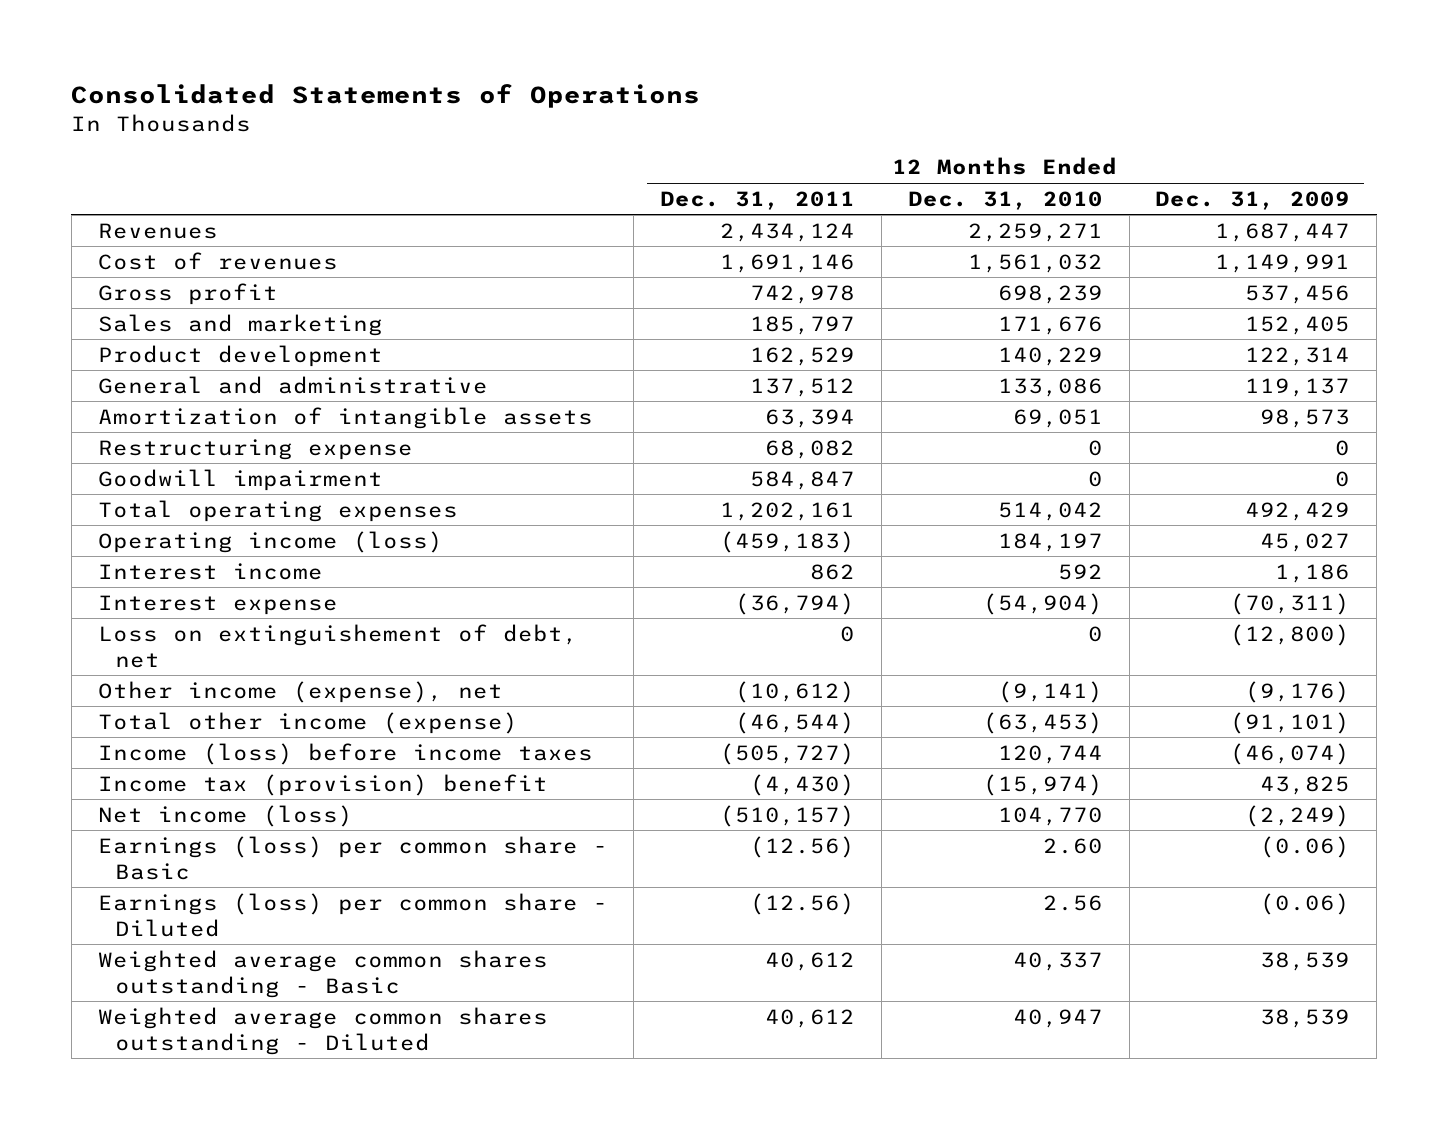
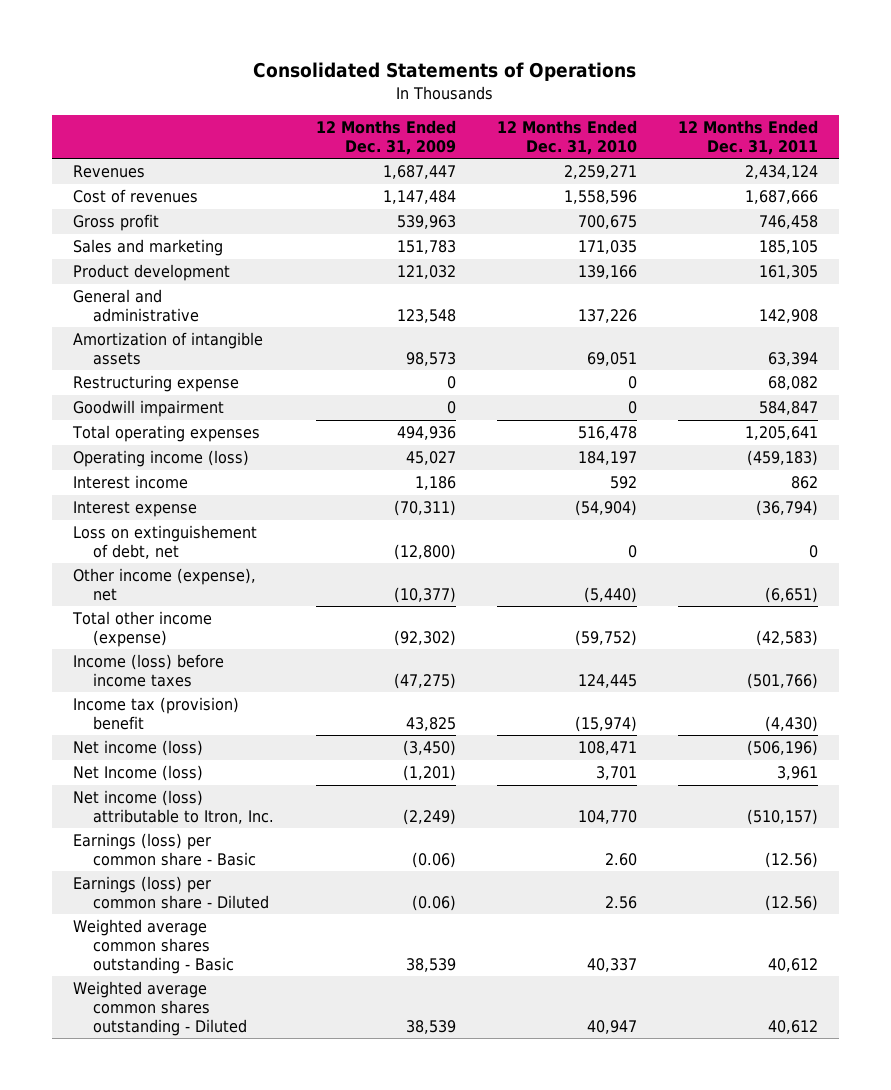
[720,253,856,273] 1,691,146 -> [745,190,819,205] 1,687,666
[967,253,1103,273] 1,561,032 -> [563,190,637,205] 1,558,596
[1215,253,1351,273] 1,149,991 -> [382,190,456,205] 1,147,484
[750,284,856,304] 742,978 -> [759,215,819,230] 746,458
[997,284,1103,304] 698,239 -> [577,215,637,230] 700,675
[1245,284,1351,304] 537,456 -> [396,215,456,230] 539,963
[750,315,856,335] 185,797 -> [759,240,819,255] 185,105
[997,315,1103,335] 171,676 -> [577,240,637,255] 171,035
[1245,315,1351,335] 152,405 -> [396,240,456,255] 151,783
[750,346,856,366] 162,529 -> [759,265,819,280] 161,305
[997,346,1103,366] 140,229 -> [577,265,637,280] 139,166
[1245,346,1351,366] 122,314 -> [396,265,456,280] 121,032
[750,377,856,397] 137,512 -> [759,308,819,323] 142,908
[997,377,1103,397] 133,086 -> [577,308,637,323] 137,226
[1245,377,1351,397] 119,137 -> [396,308,456,323] 123,548
[720,501,856,521] 1,202,161 -> [745,426,819,441] 1,205,641
[997,501,1103,521] 514,042 -> [577,426,637,441] 516,478
[1245,501,1351,521] 492,429 -> [396,426,456,441] 494,936
[735,680,856,703] (10,612) -> [765,586,819,603] (6,651)
[997,680,1103,703] (9,141) -> [583,586,637,603] (5,440)
[1245,680,1351,703] (9,176) -> [393,586,456,603] (10,377)
[735,711,856,734] (46,544) -> [756,629,819,646] (42,583)
[982,711,1103,734] (63,453) -> [574,629,637,646] (59,752)
[1230,711,1351,734] (91,101) -> [393,629,456,646] (92,302)
[720,742,856,765] (505,727) -> [747,672,819,689] (501,766)
[997,744,1103,764] 120,744 -> [577,673,637,688] 124,445
[1230,742,1351,765] (46,074) -> [393,672,456,689] (47,275)
[720,804,856,827] (510,157) -> [747,740,819,757] (506,196)
[997,806,1103,826] 104,770 -> [577,741,637,756] 108,471
[1245,804,1351,827] (2,249) -> [402,740,456,757] (3,450)
none -> [72,765,203,782] Net Income (loss)
none -> [72,790,275,824] Net income (loss) attributable to Itron, Inc.

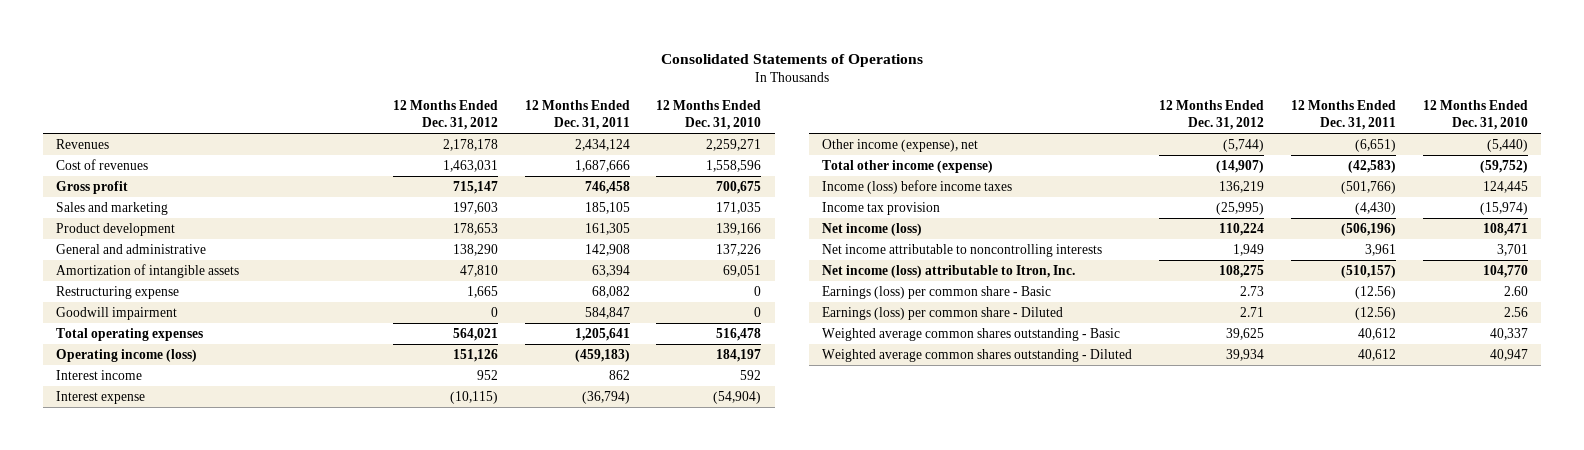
[315,119,456,155] 12 Months Ended Dec. 31, 2009 -> none
none -> [392,100,498,131] 12 Months Ended Dec. 31, 2012
[72,525,257,559] Loss on extinguishement of debt, net -> none
[72,697,239,730] Income tax (provision) benefit -> [822,202,941,216] Income tax provision
[72,765,203,782] Net Income (loss) -> [822,244,1103,258] Net income attributable to noncontrolling interests

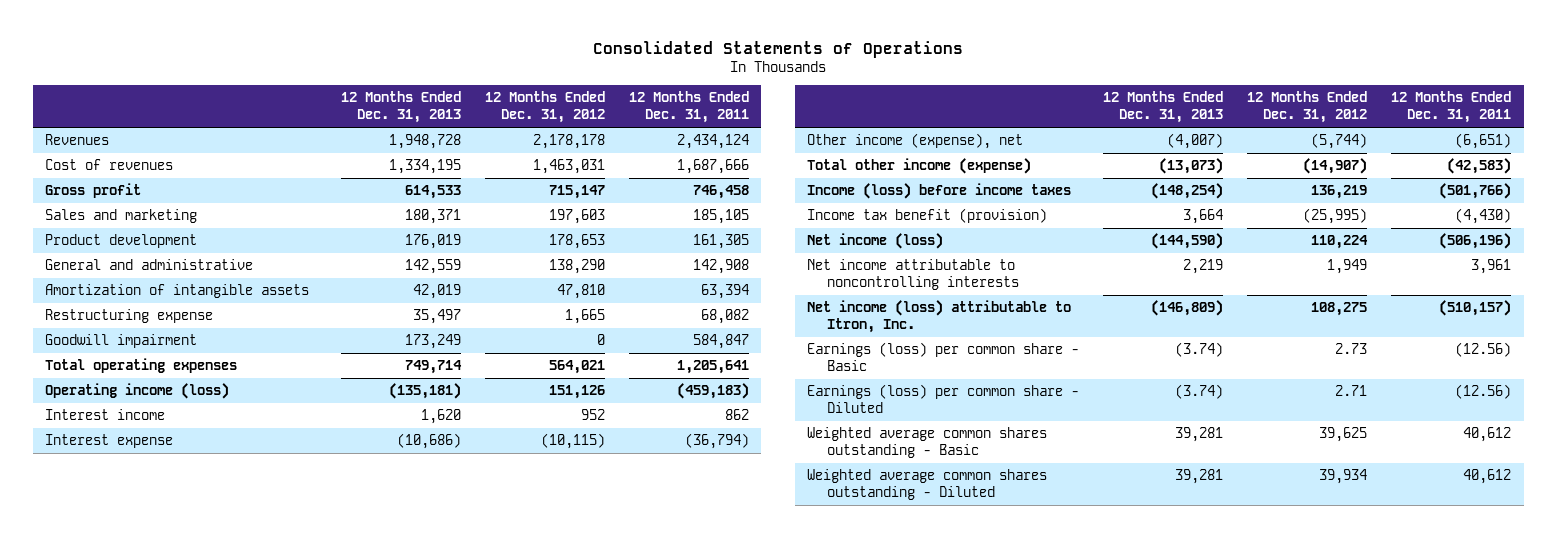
[656,100,762,131] 12 Months Ended Dec. 31, 2010 -> none
none -> [341,91,462,124] 12 Months Ended Dec. 31, 2013
[822,202,941,216] Income tax provision -> [807,208,1048,224] Income tax benefit (provision)

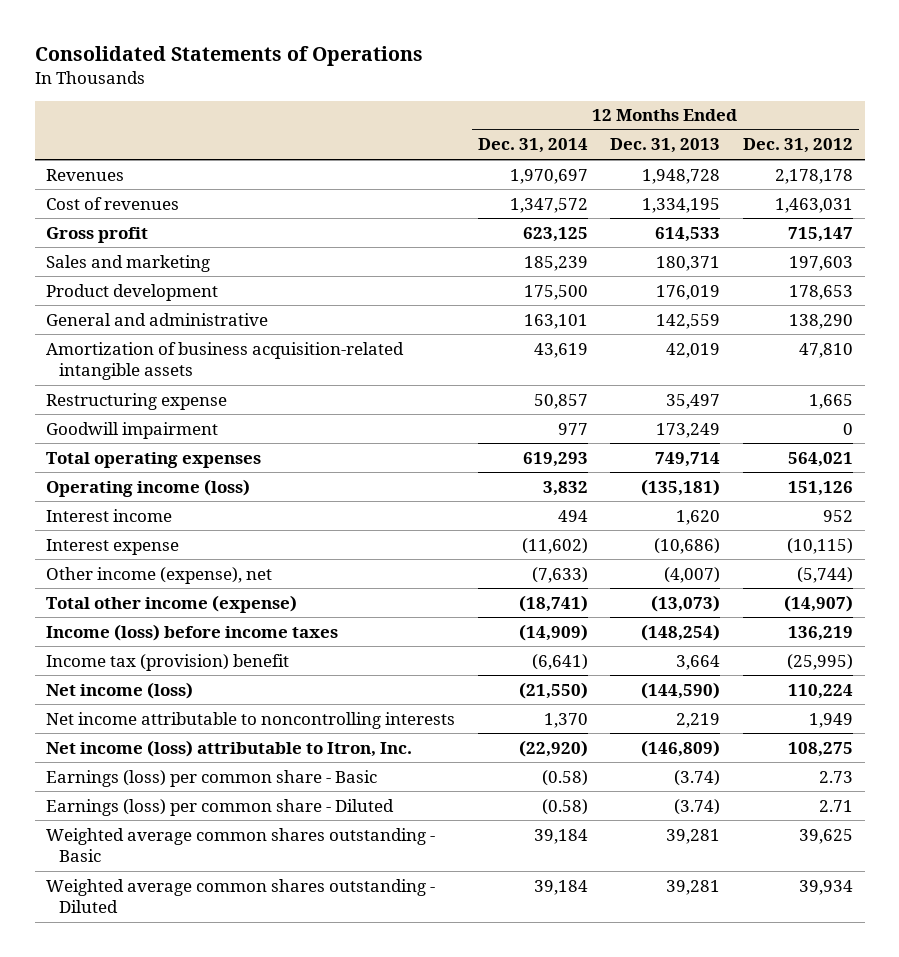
[629,91,750,124] 12 Months Ended Dec. 31, 2011 -> none
none -> [477,138,588,154] Dec. 31, 2014
[44,284,309,299] Amortization of intangible assets -> [46,341,405,380] Amortization of business acquisition-related intangible assets
[807,208,1048,224] Income tax benefit (provision) -> [46,653,290,671] Income tax (provision) benefit

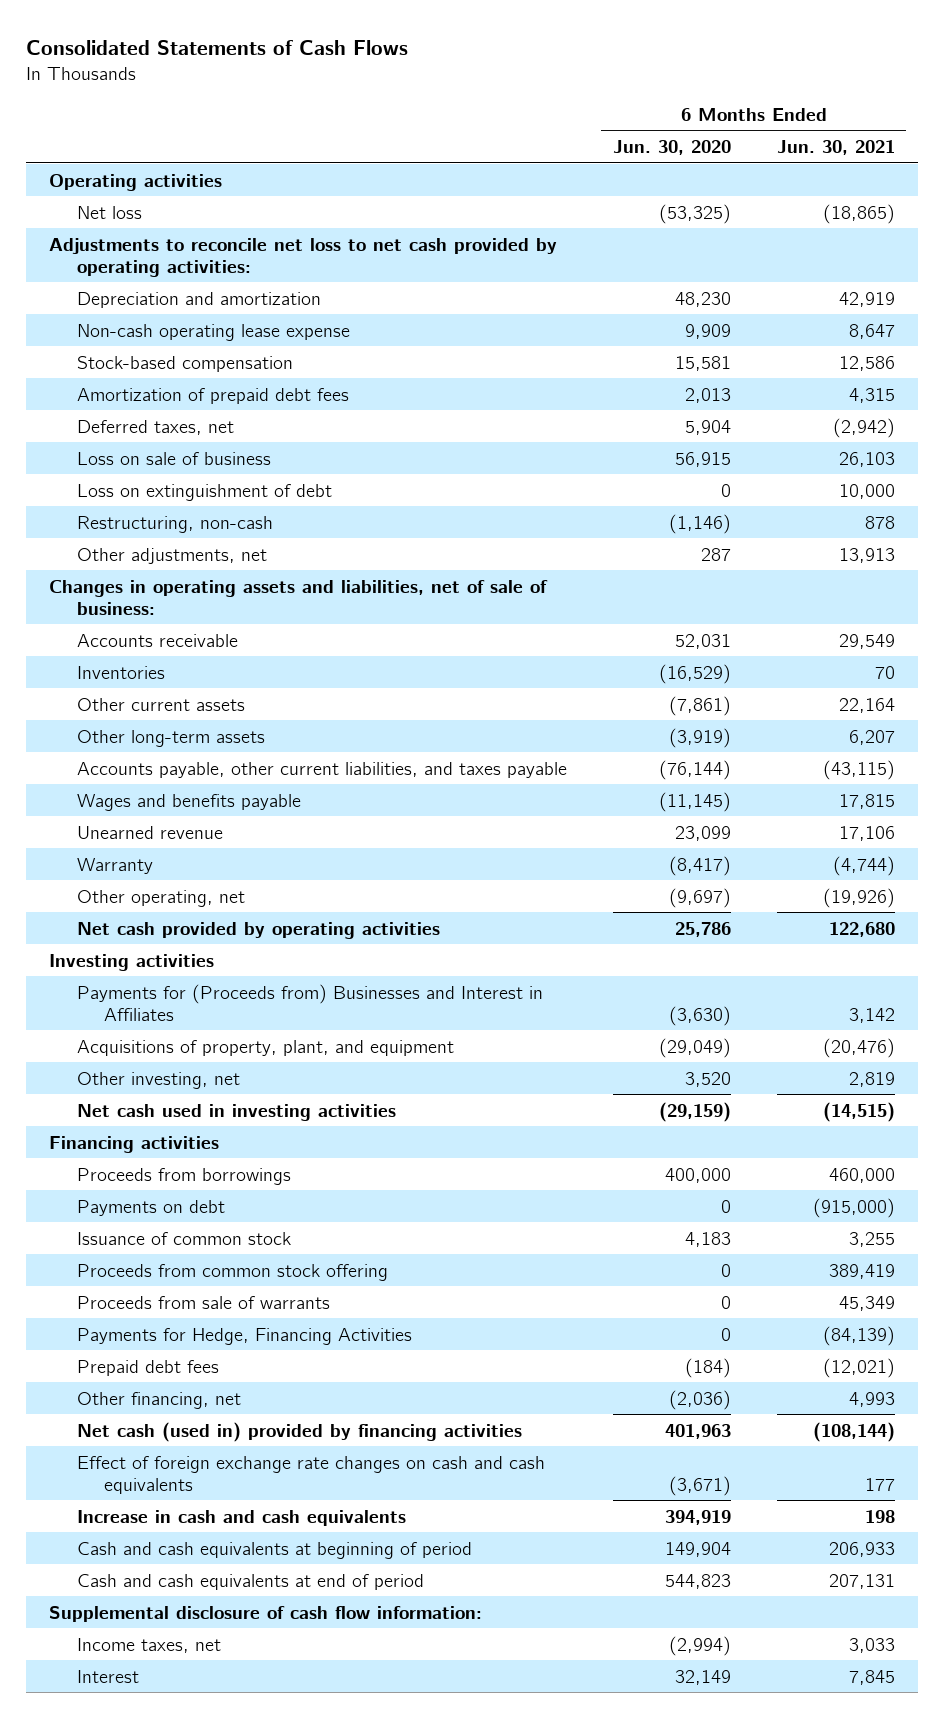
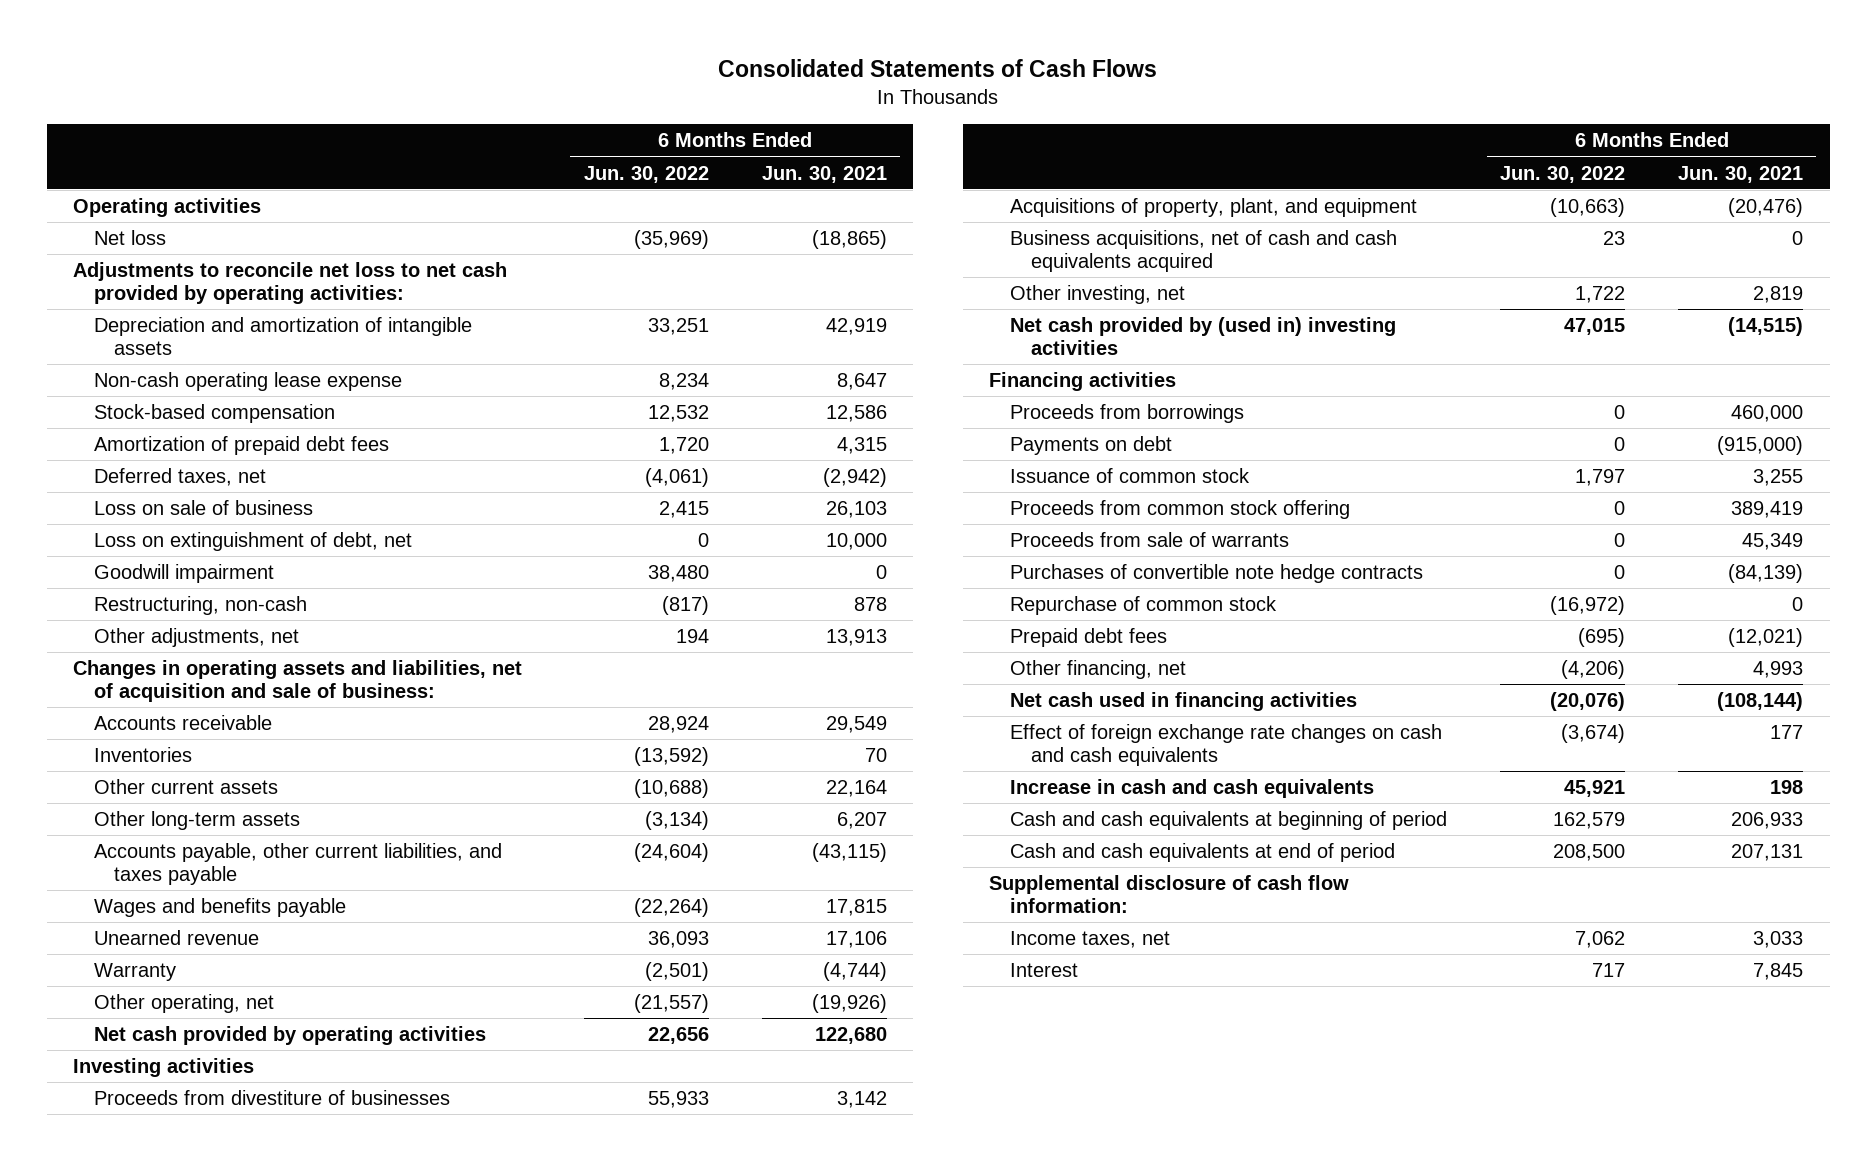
[612,139,731,155] Jun. 30, 2020 -> none
none -> [583,165,709,183] Jun. 30, 2022
[76,291,321,308] Depreciation and amortization -> [93,317,472,355] Depreciation and amortization of intangible assets
[76,483,332,501] Loss on extinguishment of debt -> [93,532,412,552] Loss on extinguishment of debt, net
none -> [93,564,274,584] Goodwill impairment
[49,579,549,615] Changes in operating assets and liabilities, net of sale of business: -> [73,660,523,702] Changes in operating assets and liabilities, net of acquisition and sale of business:
[76,983,543,1021] Payments for (Proceeds from) Businesses and Interest in Affiliates -> [93,1090,450,1106] Proceeds from divestiture of businesses
none -> [1010,230,1398,272] Business acquisitions, net of cash and cash equivalents acquired
[76,1103,396,1121] Net cash used in investing activities -> [1010,317,1397,355] Net cash provided by (used in) investing activities
[76,1327,412,1345] Payments for Hedge, Financing Activities -> [1010,564,1424,584] Purchases of convertible note hedge contracts
none -> [1010,596,1278,616] Repurchase of common stock
[76,1421,522,1442] Net cash (used in) provided by financing activities -> [1010,692,1358,712] Net cash used in financing activities

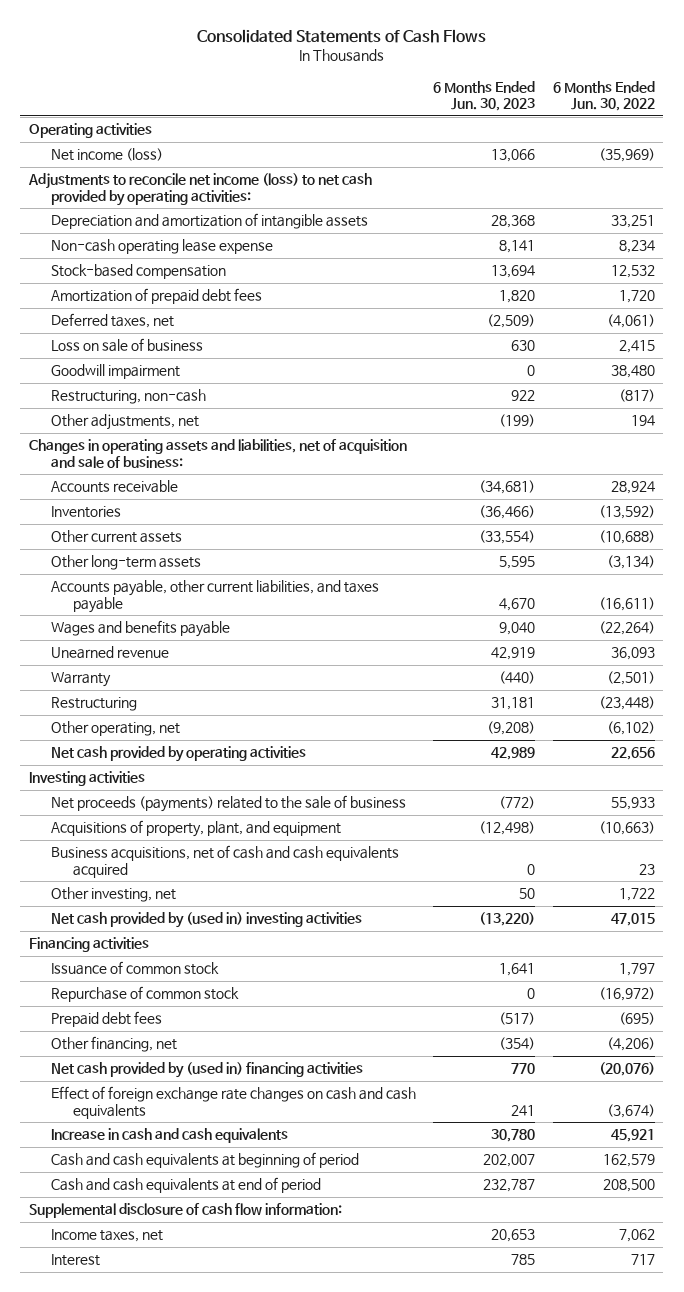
[761,165,887,183] Jun. 30, 2021 -> none
none -> [433,80,536,112] 6 Months Ended Jun. 30, 2023
[93,230,166,246] Net loss -> [50,148,163,162] Net income (loss)
[73,262,508,304] Adjustments to reconcile net loss to net cash provided by operating activities: -> [27,173,372,206] Adjustments to reconcile net income (loss) to net cash provided by operating activities:
[93,532,412,552] Loss on extinguishment of debt, net -> none
[633,843,709,863] (24,604) -> [598,596,655,611] (16,611)
none -> [50,697,137,712] Restructuring
[633,994,709,1014] (21,557) -> [606,721,655,736] (6,102)
[93,1090,450,1106] Proceeds from divestiture of businesses -> [50,795,406,813] Net proceeds (payments) related to the sale of business
[1010,404,1245,424] Proceeds from borrowings -> none
[1010,436,1173,456] Payments on debt -> none
[1010,500,1351,520] Proceeds from common stock offering -> none
[1010,532,1290,548] Proceeds from sale of warrants -> none
[1010,564,1424,584] Purchases of convertible note hedge contracts -> none
[1010,692,1358,712] Net cash used in financing activities -> [50,1062,363,1079] Net cash provided by (used in) financing activities

